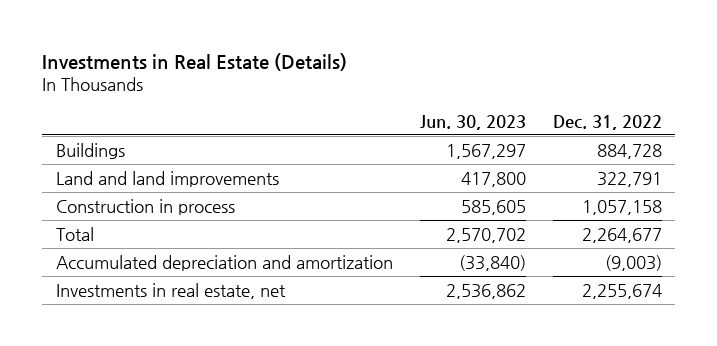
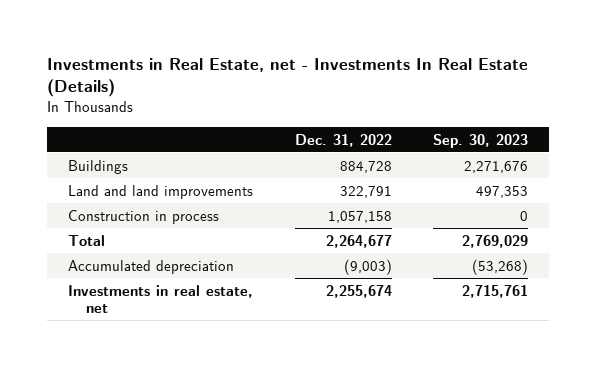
[42,52,348,71] Investments in Real Estate (Details) -> [46,57,528,98] Investments in Real Estate, net - Investments In Real Estate (Details)
[419,114,526,130] Jun. 30, 2023 -> none
none -> [433,133,529,148] Sep. 30, 2023
[55,254,393,271] Accumulated depreciation and amortization -> [67,259,234,274] Accumulated depreciation

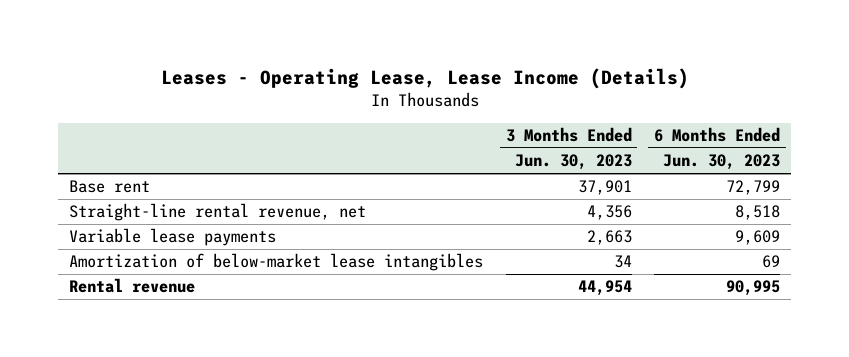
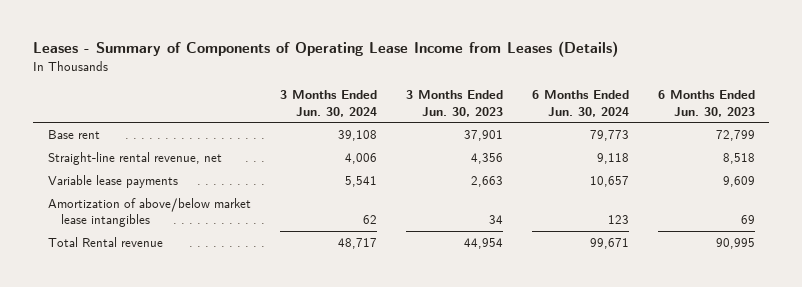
[160,67,689,89] Leases - Operating Lease, Lease Income (Details) -> [33,41,619,58] Leases - Summary of Components of Operating Lease Income from Leases (Details)
none -> [279,90,377,117] 3 Months Ended Jun. 30, 2024
none -> [531,90,629,117] 6 Months Ended Jun. 30, 2024
[69,253,484,272] Amortization of below-market lease intangibles -> [47,197,251,227] Amortization of above/below market lease intangibles
[69,278,196,294] Rental revenue -> [47,236,163,247] Total Rental revenue

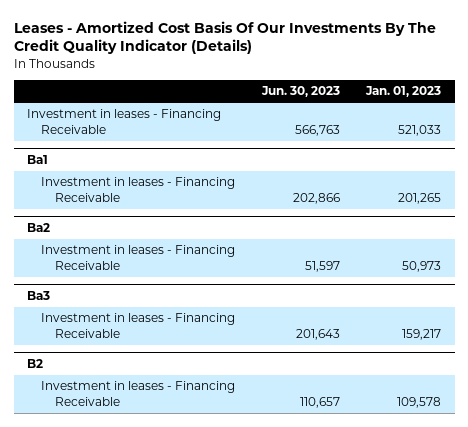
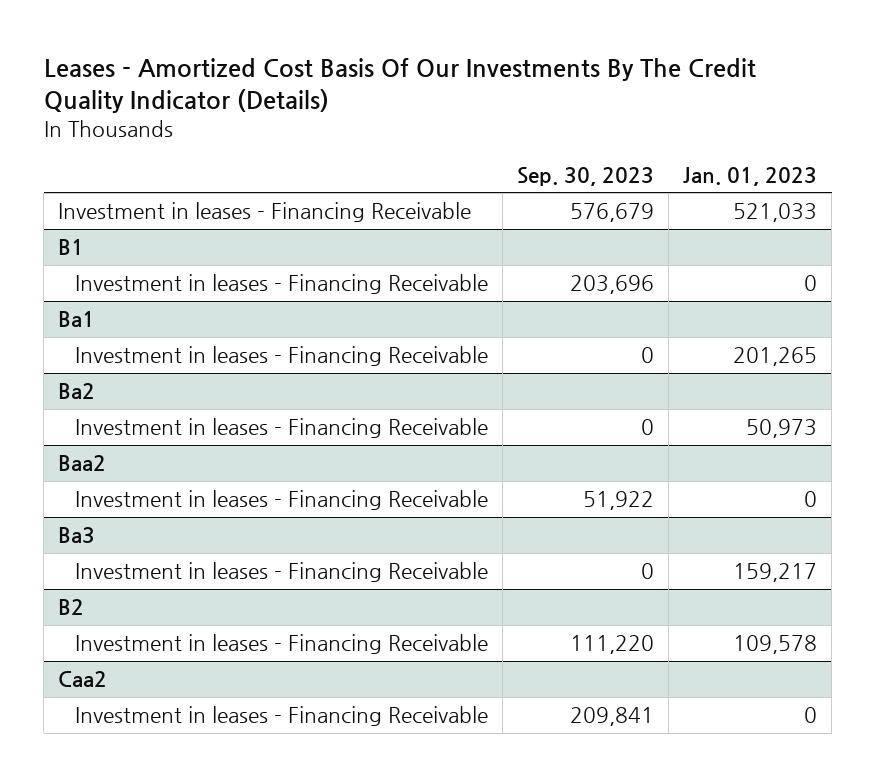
[260,86,340,98] Jun. 30, 2023 -> none
none -> [517,166,655,186] Sep. 30, 2023
none -> [58,239,85,256] B1
none -> [74,274,488,295] Investment in leases - Financing Receivable
none -> [58,455,107,472] Baa2
none -> [74,490,488,511] Investment in leases - Financing Receivable
none -> [58,671,108,688] Caa2
none -> [74,706,488,727] Investment in leases - Financing Receivable

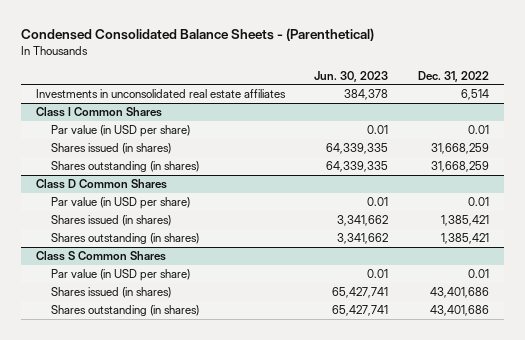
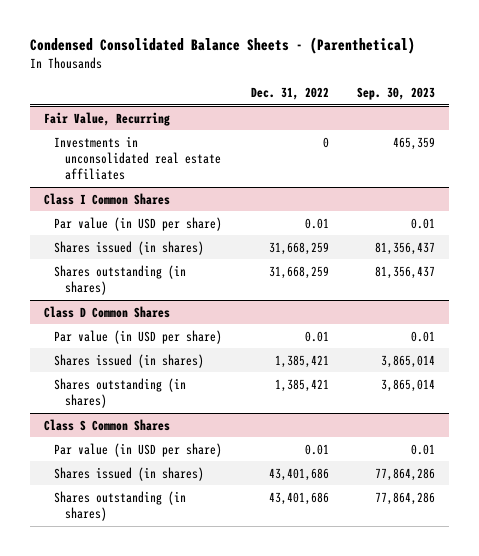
[314,70,389,82] Jun. 30, 2023 -> none
none -> [357,87,436,101] Sep. 30, 2023
none -> [44,111,171,126] Fair Value, Recurring
[461,89,490,101] 6,514 -> [322,136,329,148] 0

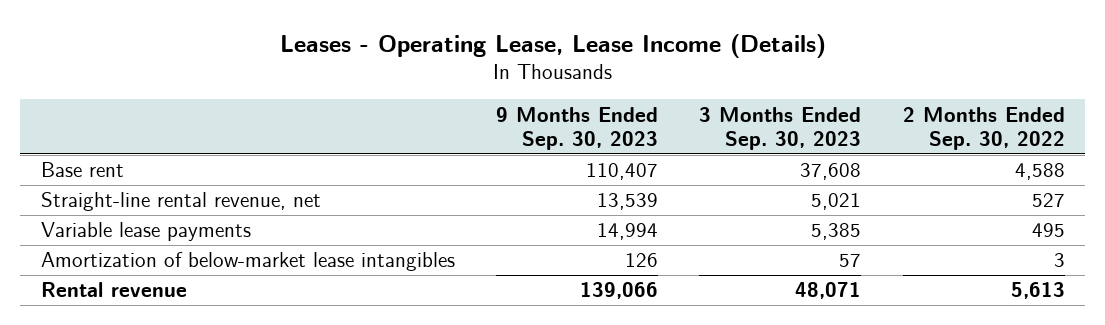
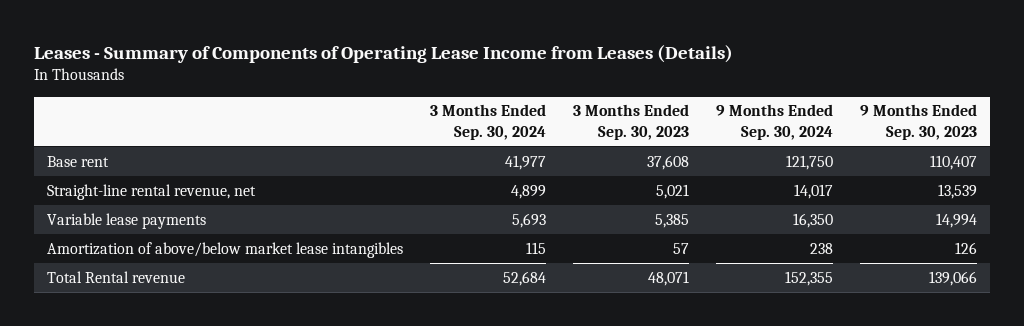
[279,33,826,58] Leases - Operating Lease, Lease Income (Details) -> [33,44,733,63] Leases - Summary of Components of Operating Lease Income from Leases (Details)
[902,106,1065,150] 2 Months Ended Sep. 30, 2022 -> none
none -> [429,104,546,140] 3 Months Ended Sep. 30, 2024
none -> [715,104,833,140] 9 Months Ended Sep. 30, 2024
[40,252,455,272] Amortization of below-market lease intangibles -> [47,241,404,258] Amortization of above/below market lease intangibles
[40,282,187,298] Rental revenue -> [47,270,186,283] Total Rental revenue

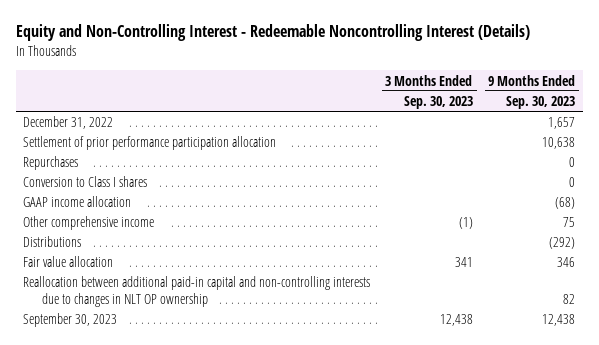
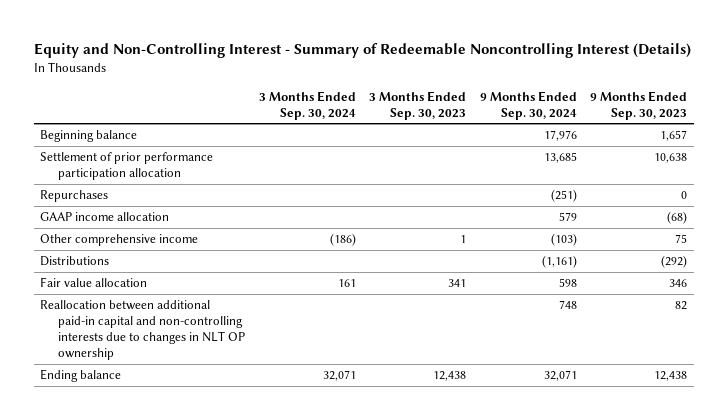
[15,24,530,42] Equity and Non-Controlling Interest - Redeemable Noncontrolling Interest (Details) -> [33,43,691,59] Equity and Non-Controlling Interest - Summary of Redeemable Noncontrolling Interest (Details)
none -> [258,90,356,120] 3 Months Ended Sep. 30, 2024
none -> [479,90,577,120] 9 Months Ended Sep. 30, 2024
[23,116,114,130] December 31, 2022 -> [40,130,138,143] Beginning balance
[23,176,148,188] Conversion to Class I shares -> none
[458,217,473,230] (1) -> [460,235,467,244] 1
[23,313,118,328] September 30, 2023 -> [40,369,122,383] Ending balance

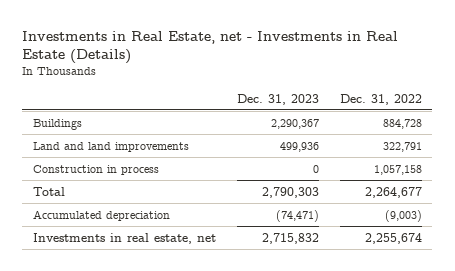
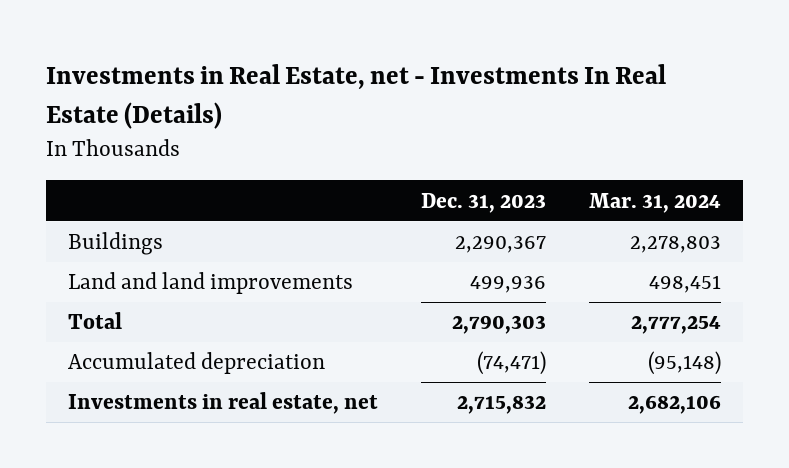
[22,30,399,65] Investments in Real Estate, net - Investments in Real Estate (Details) -> [46,64,667,129] Investments in Real Estate, net - Investments In Real Estate (Details)
[339,93,422,105] Dec. 31, 2022 -> none
none -> [589,192,722,213] Mar. 31, 2024
[32,164,159,175] Construction in process -> none

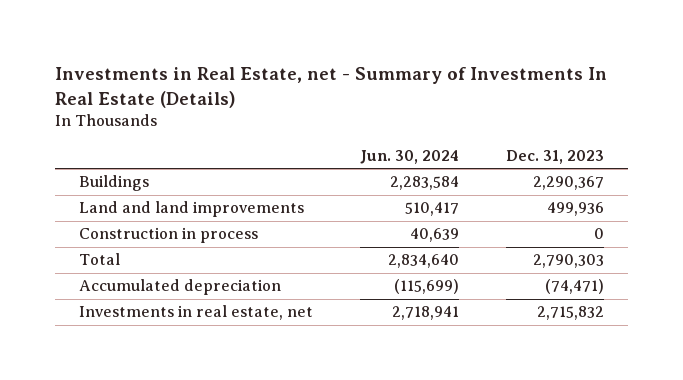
[46,64,667,129] Investments in Real Estate, net - Investments In Real Estate (Details) -> [55,66,608,108] Investments in Real Estate, net - Summary of Investments In Real Estate (Details)
[589,192,722,213] Mar. 31, 2024 -> none
none -> [360,149,460,164] Jun. 30, 2024
none -> [78,227,258,244] Construction in process

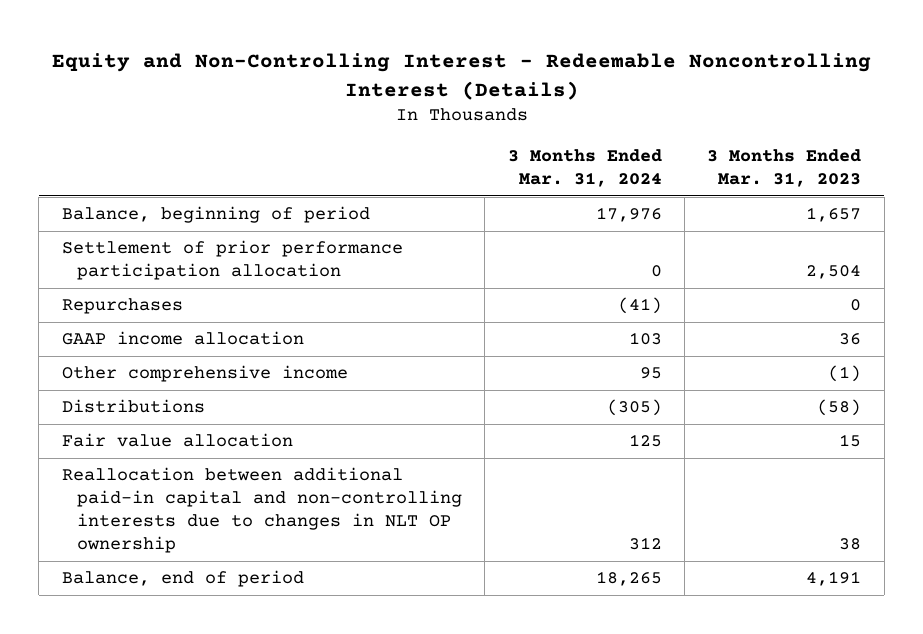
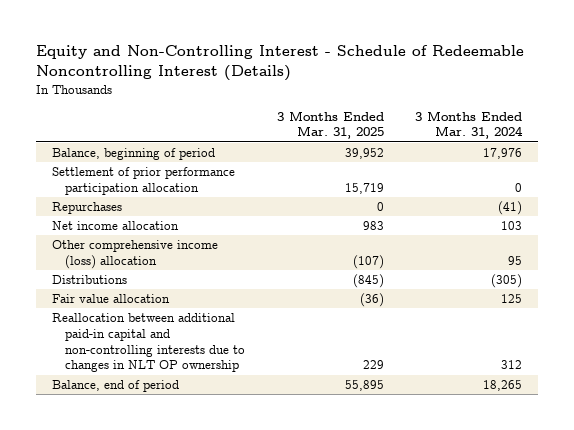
[51,53,871,100] Equity and Non-Controlling Interest - Redeemable Noncontrolling Interest (Details) -> [36,45,525,82] Equity and Non-Controlling Interest - Schedule of Redeemable Noncontrolling Interest (Details)
[707,149,862,188] 3 Months Ended Mar. 31, 2023 -> none
none -> [276,110,384,140] 3 Months Ended Mar. 31, 2025
[61,331,304,346] GAAP income allocation -> [51,221,179,231] Net income allocation
[61,365,348,383] Other comprehensive income -> [51,240,218,269] Other comprehensive income (loss) allocation

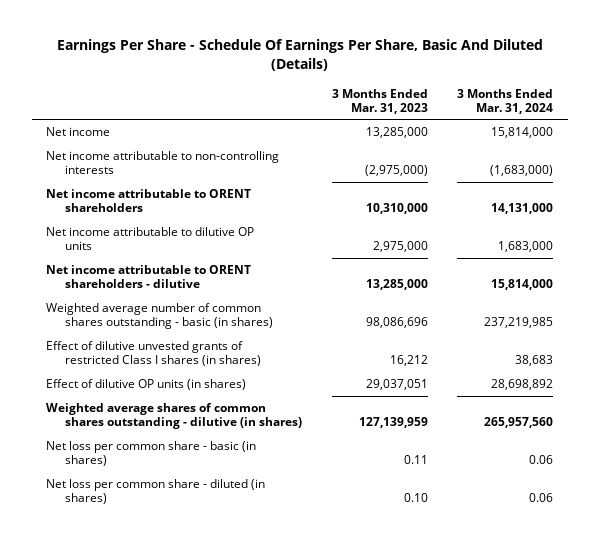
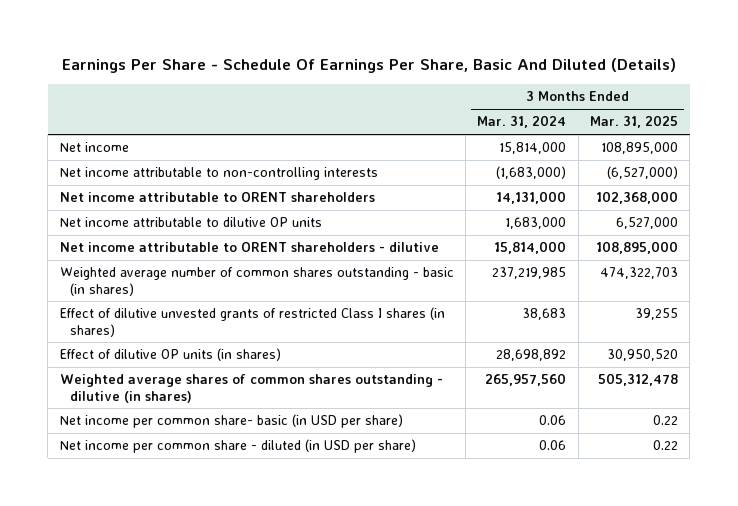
[331,88,428,114] 3 Months Ended Mar. 31, 2023 -> none
none -> [589,115,678,129] Mar. 31, 2025
[46,441,257,467] Net loss per common share - basic (in shares) -> [59,414,403,429] Net income per common share- basic (in USD per share)
[46,479,266,505] Net loss per common share - diluted (in shares) -> [59,439,416,454] Net income per common share - diluted (in USD per share)

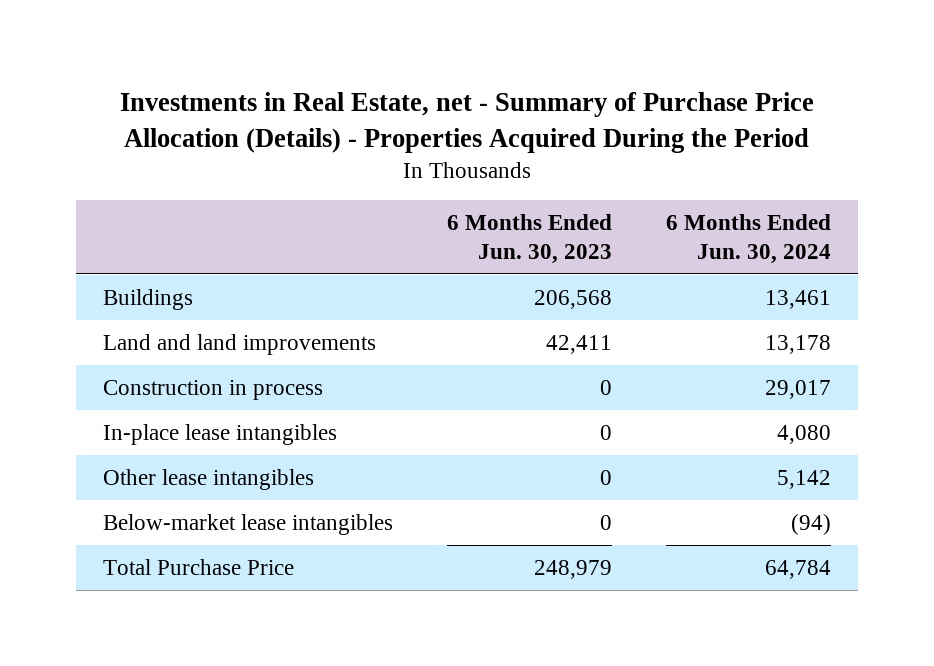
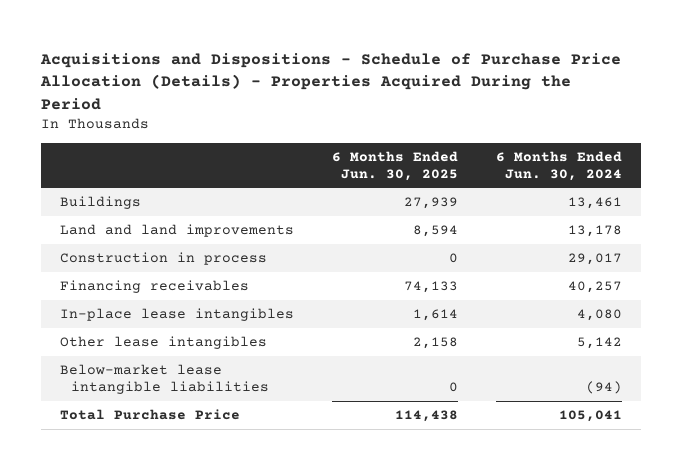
[120,92,815,153] Investments in Real Estate, net - Summary of Purchase Price Allocation (Details) - Properties Acquired During the Period -> [40,52,622,110] Acquisitions and Dispositions - Schedule of Purchase Price Allocation (Details) - Properties Acquired During the Period
[447,214,613,265] 6 Months Ended Jun. 30, 2023 -> none
none -> [332,150,459,181] 6 Months Ended Jun. 30, 2025
none -> [60,280,250,294] Financing receivables
[102,513,393,535] Below-market lease intangibles -> [60,364,269,394] Below-market lease intangible liabilities
[765,559,832,579] 64,784 -> [559,410,623,423] 105,041

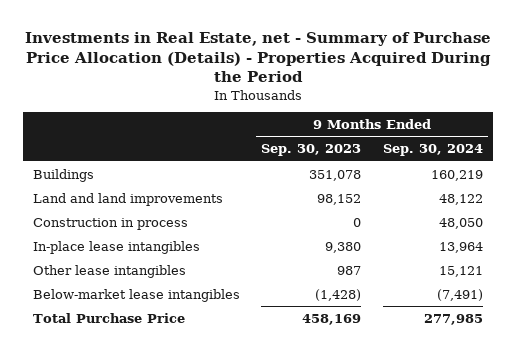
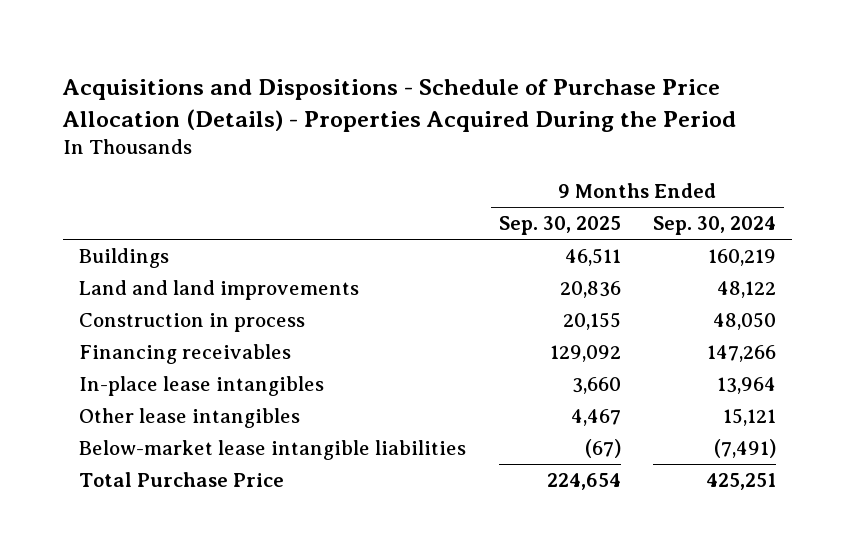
[24,31,491,83] Investments in Real Estate, net - Summary of Purchase Price Allocation (Details) - Properties Acquired During the Period -> [62,78,737,132] Acquisitions and Dispositions - Schedule of Purchase Price Allocation (Details) - Properties Acquired During the Period
[261,144,362,157] Sep. 30, 2023 -> none
none -> [498,216,621,236] Sep. 30, 2025
none -> [79,344,292,365] Financing receivables
[33,288,241,302] Below-market lease intangibles -> [79,440,467,461] Below-market lease intangible liabilities
[423,313,483,325] 277,985 -> [705,473,776,491] 425,251

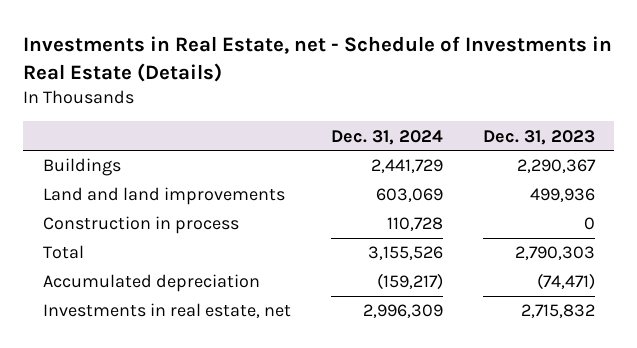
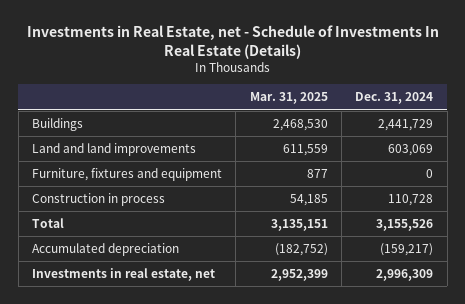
[22,35,612,82] Investments in Real Estate, net - Schedule of Investments in Real Estate (Details) -> [26,25,439,59] Investments in Real Estate, net - Schedule of Investments In Real Estate (Details)
[482,129,595,145] Dec. 31, 2023 -> none
none -> [249,92,328,105] Mar. 31, 2025
none -> [32,168,223,182] Furniture, fixtures and equipment

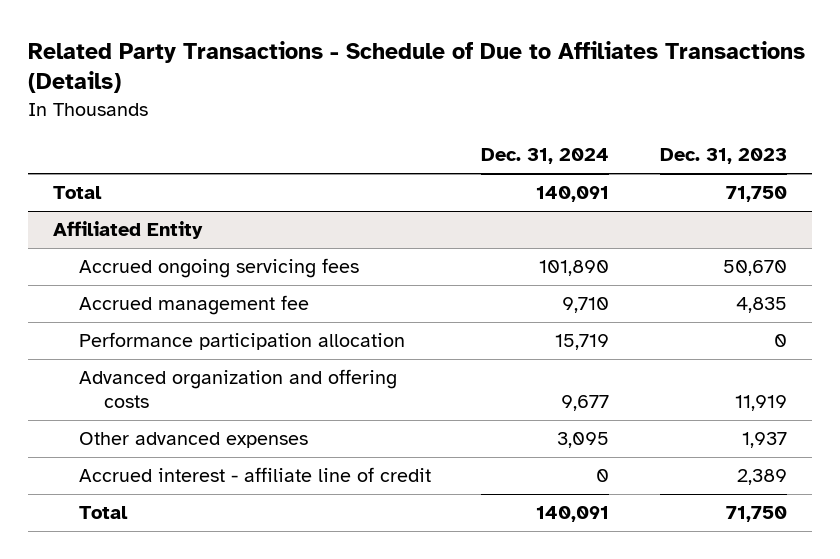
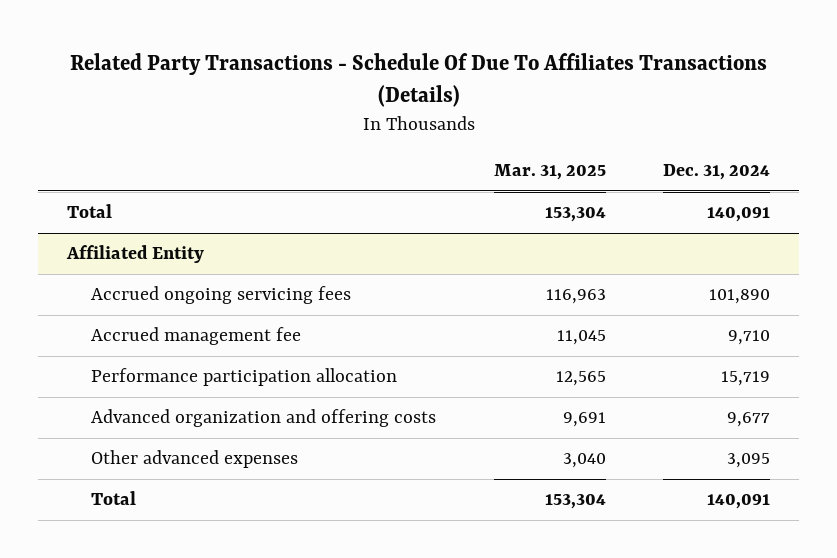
[27,40,805,94] Related Party Transactions - Schedule of Due to Affiliates Transactions (Details) -> [69,53,767,107] Related Party Transactions - Schedule Of Due To Affiliates Transactions (Details)
[660,148,788,165] Dec. 31, 2023 -> none
none -> [493,164,606,181] Mar. 31, 2025
[78,467,431,483] Accrued interest - affiliate line of credit -> none

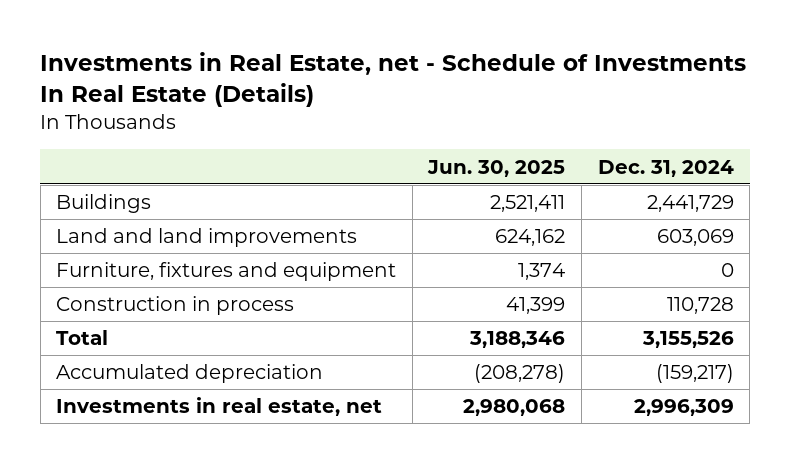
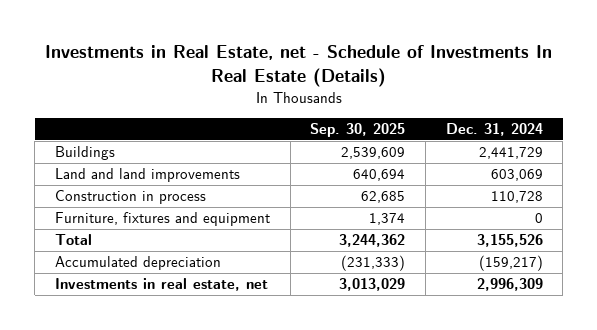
[427,159,566,177] Jun. 30, 2025 -> none
none -> [310,123,406,138] Sep. 30, 2025
[56,262,397,282] Furniture, fixtures and equipment -> [54,212,270,227] Furniture, fixtures and equipment

